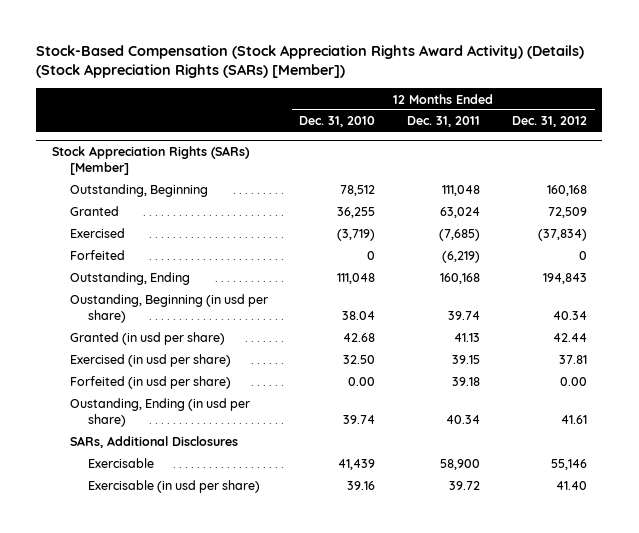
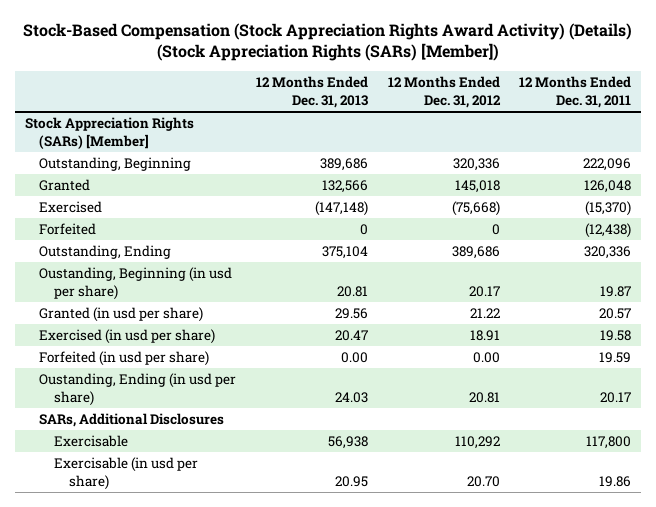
[299,116,376,128] Dec. 31, 2010 -> none
none -> [256,76,369,108] 12 Months Ended Dec. 31, 2013
[442,185,481,197] 111,048 -> [583,158,632,172] 222,096
[546,185,587,197] 160,168 -> [452,158,500,172] 320,336
[440,207,481,219] 63,024 -> [584,180,632,194] 126,048
[547,207,587,219] 72,509 -> [454,180,500,194] 145,018
[439,229,481,242] (7,685) -> [585,201,632,217] (15,370)
[537,229,587,242] (37,834) -> [451,201,500,217] (75,668)
[442,251,481,264] (6,219) -> [585,223,632,239] (12,438)
[440,273,481,285] 160,168 -> [584,246,632,260] 320,336
[542,273,587,285] 194,843 -> [451,246,500,260] 389,686
[448,311,481,321] 39.74 -> [600,285,632,297] 19.87
[552,311,587,321] 40.34 -> [468,285,500,297] 20.17
[454,333,481,343] 41.13 -> [599,308,632,320] 20.57
[552,333,587,343] 42.44 -> [469,308,500,319] 21.22
[452,355,481,365] 39.15 -> [600,330,632,342] 19.58
[558,355,587,365] 37.81 -> [469,330,500,342] 18.91
[452,377,481,387] 39.18 -> [599,352,632,364] 19.59
[446,415,481,425] 40.34 -> [600,391,632,403] 20.17
[560,415,587,425] 41.61 -> [468,391,500,403] 20.81
[440,459,481,471] 58,900 -> [586,436,632,450] 117,800
[550,459,587,471] 55,146 -> [454,436,500,450] 110,292
[449,481,481,491] 39.72 -> [599,475,632,487] 19.86
[555,481,587,491] 41.40 -> [466,475,500,487] 20.70

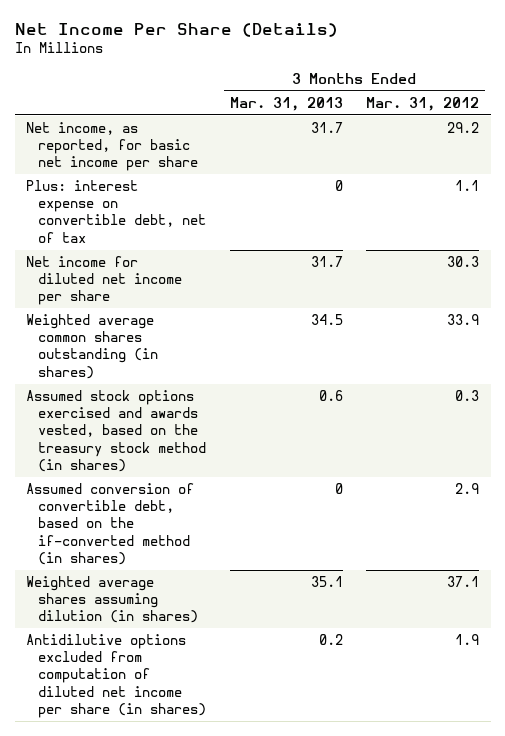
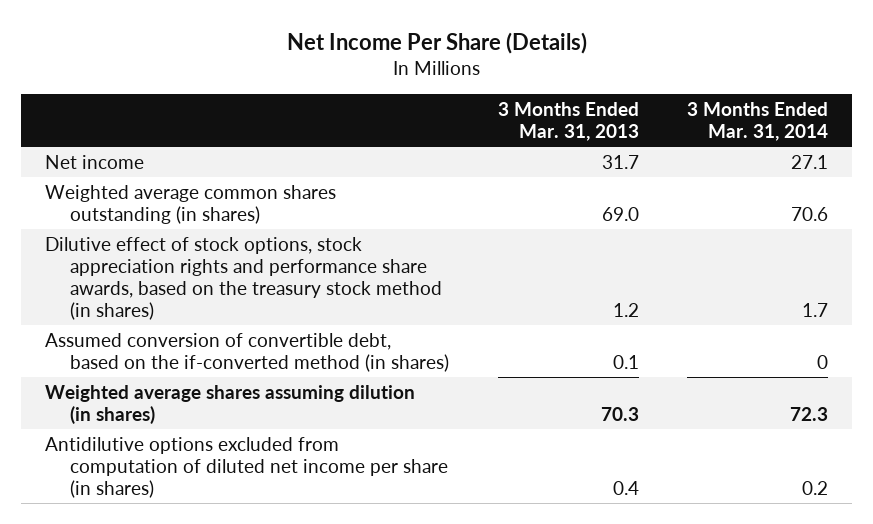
[365,96,479,111] Mar. 31, 2012 -> none
none -> [687,101,829,141] 3 Months Ended Mar. 31, 2014
[26,180,207,243] Plus: interest expense on convertible debt, net of tax -> none
[26,256,183,306] Net income for diluted net income per share -> none
[26,122,199,172] Net income, as reported, for basic net income per share -> [45,154,145,169] Net income
[310,314,343,326] 34.5 -> [601,206,639,221] 69.0
[26,390,207,472] Assumed stock options exercised and awards vested, based on the treasury stock method (in shares) -> [45,236,443,321] Dilutive effect of stock options, stock appreciation rights and performance share awards, based on the treasury stock method (in shares)
[318,390,343,402] 0.6 -> [612,303,639,318] 1.2
[334,483,343,495] 0 -> [612,354,639,369] 0.1
[310,576,343,588] 35.1 -> [600,406,639,421] 70.3
[318,634,343,646] 0.2 -> [612,480,639,495] 0.4

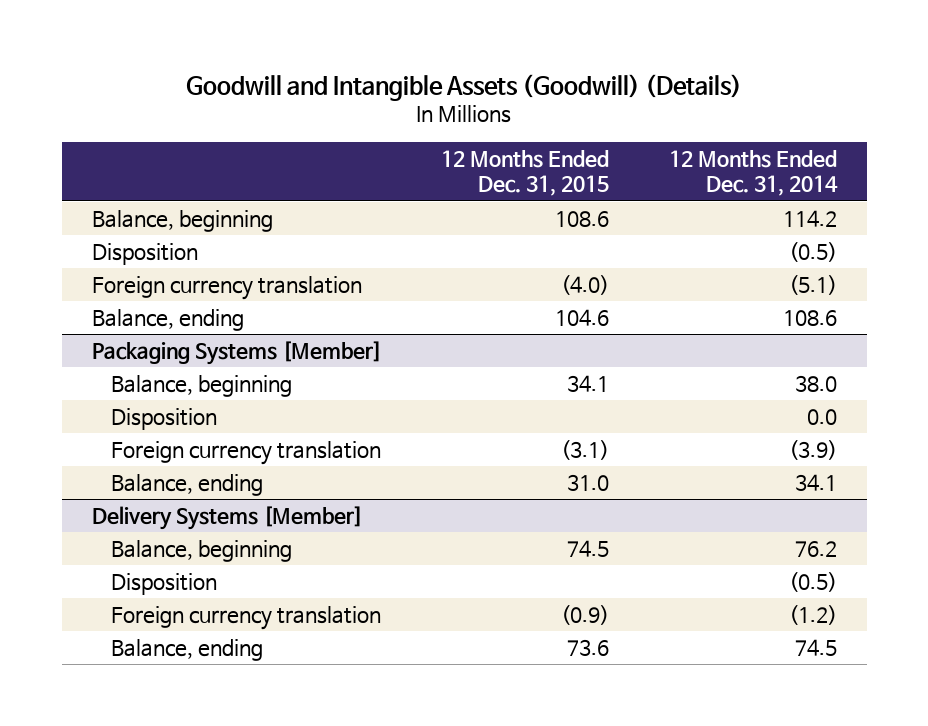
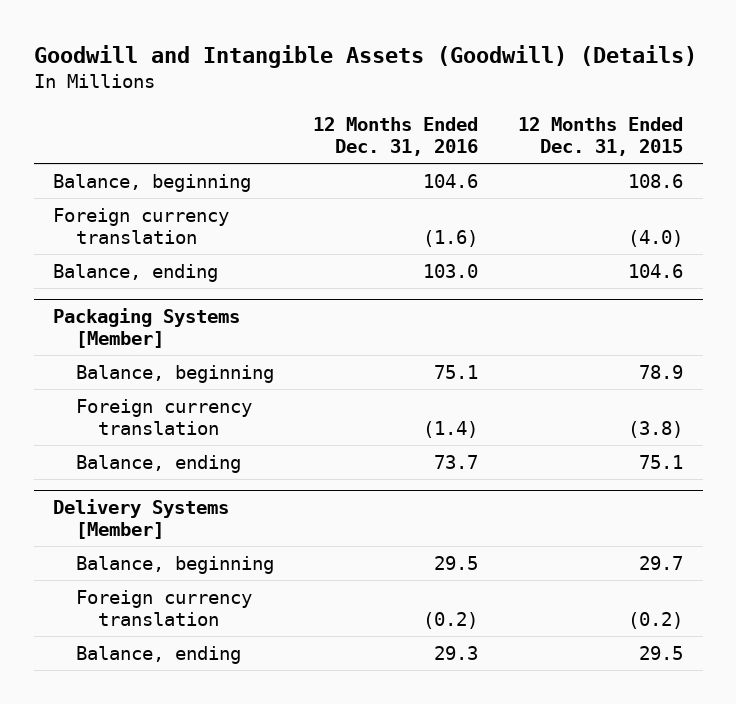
[668,149,838,197] 12 Months Ended Dec. 31, 2014 -> none
none -> [313,116,479,157] 12 Months Ended Dec. 31, 2016
[91,243,198,266] Disposition -> none
[111,408,218,431] Disposition -> none
[567,375,610,393] 34.1 -> [639,364,684,379] 78.9
[561,440,610,461] (3.1) -> [628,420,684,438] (3.8)
[567,474,610,492] 31.0 -> [639,454,684,469] 75.1
[111,573,218,596] Disposition -> none
[567,540,610,558] 74.5 -> [639,555,684,570] 29.7
[561,605,610,626] (0.9) -> [628,611,684,629] (0.2)
[567,639,610,657] 73.6 -> [639,645,684,660] 29.5

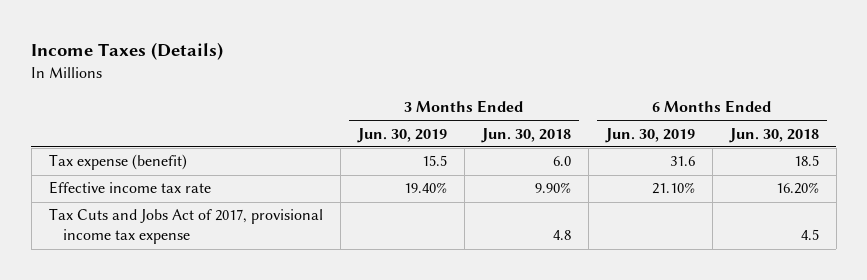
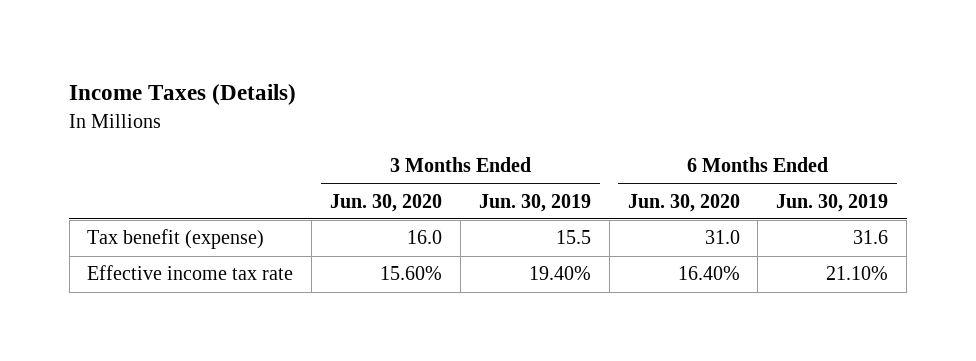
[480,127,571,143] Jun. 30, 2018 -> none
[728,127,819,143] Jun. 30, 2018 -> none
none -> [330,193,443,212] Jun. 30, 2020
none -> [627,193,740,212] Jun. 30, 2020
[48,154,187,171] Tax expense (benefit) -> [87,229,265,250] Tax benefit (expense)
[48,208,323,245] Tax Cuts and Jobs Act of 2017, provisional income tax expense -> none

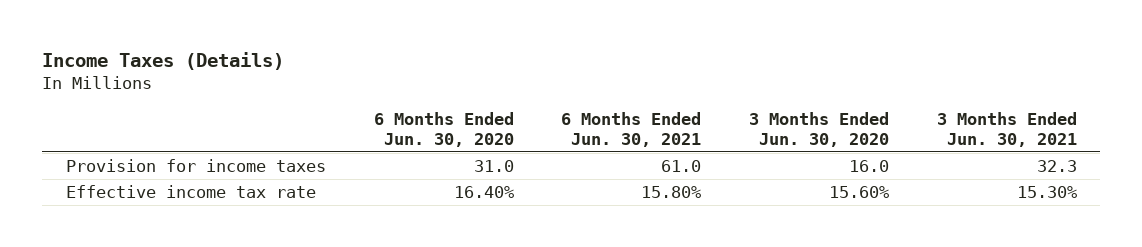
[478,193,591,212] Jun. 30, 2019 -> none
[776,193,889,212] Jun. 30, 2019 -> none
none -> [561,111,702,147] 6 Months Ended Jun. 30, 2021
none -> [936,111,1077,147] 3 Months Ended Jun. 30, 2021
[87,229,265,250] Tax benefit (expense) -> [65,158,326,172] Provision for income taxes

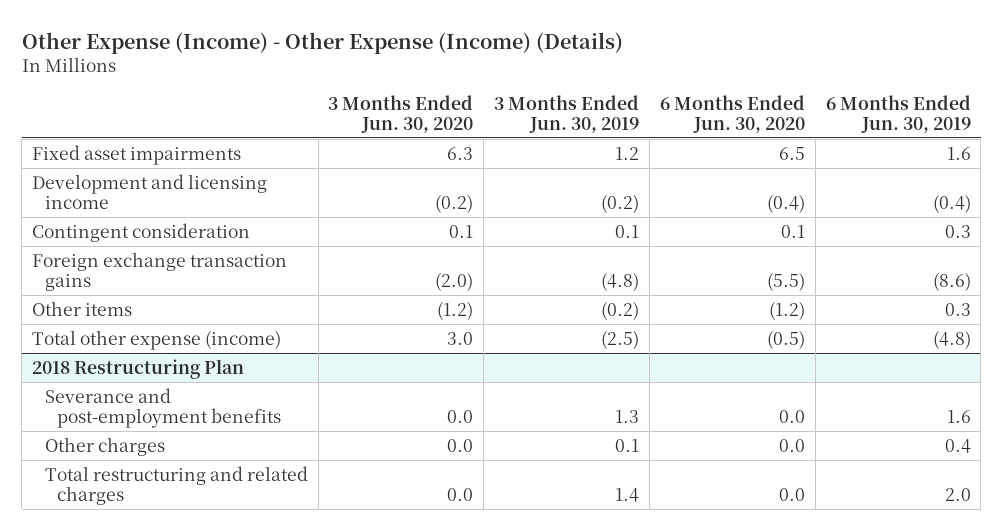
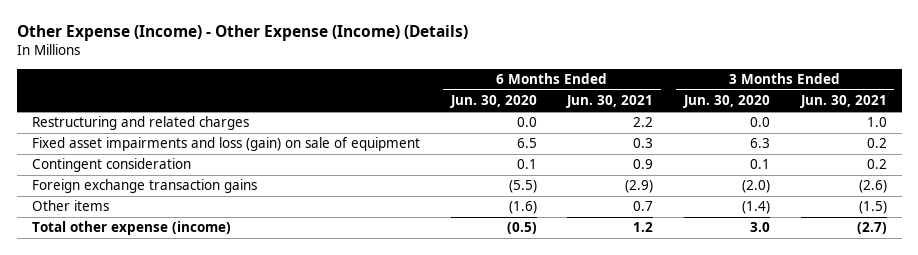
[494,94,640,134] 3 Months Ended Jun. 30, 2019 -> none
[825,94,971,134] 6 Months Ended Jun. 30, 2019 -> none
none -> [566,95,654,109] Jun. 30, 2021
none -> [799,95,887,109] Jun. 30, 2021
[32,173,268,209] Development and licensing income -> none
none -> [31,116,249,131] Restructuring and related charges
[32,144,242,165] Fixed asset impairments -> [31,137,420,152] Fixed asset impairments and loss (gain) on sale of equipment
[437,300,474,320] (1.2) -> [741,201,770,215] (1.4)
[768,300,805,320] (1.2) -> [508,201,537,215] (1.6)
[32,358,245,379] 2018 Restructuring Plan -> none
[44,387,282,428] Severance and post-employment benefits -> none
[44,436,165,456] Other charges -> none
[44,465,308,505] Total restructuring and related charges -> none

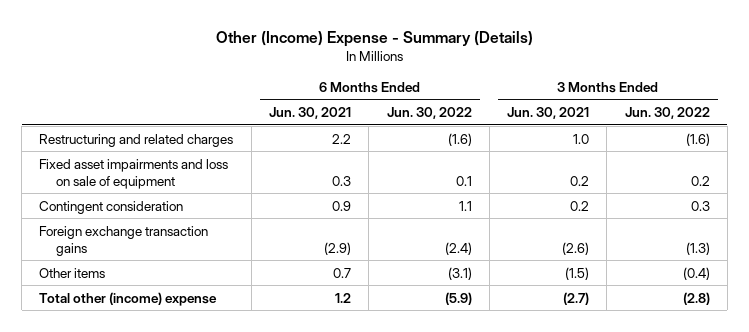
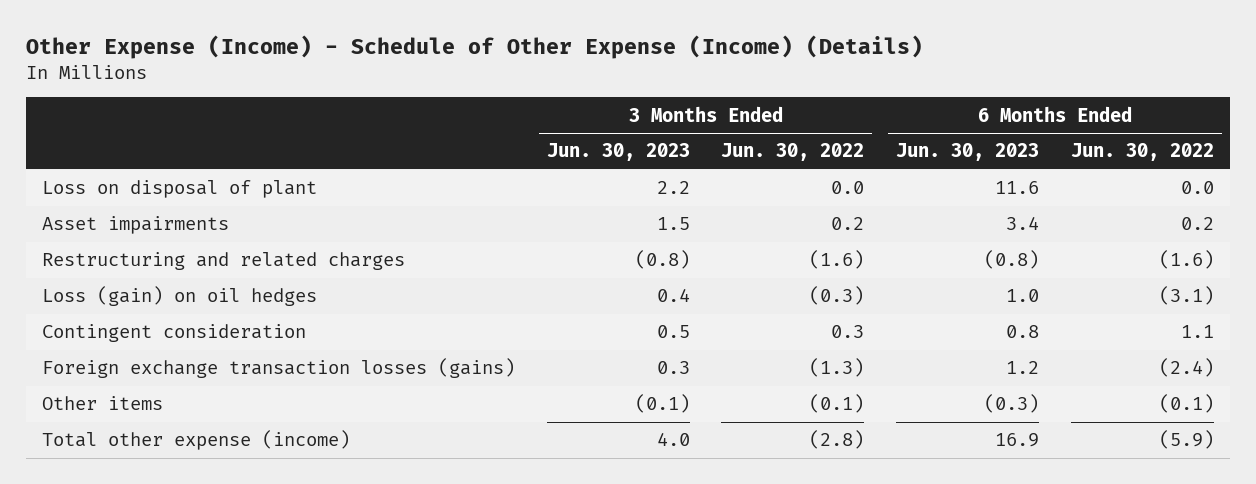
[215,30,533,47] Other (Income) Expense - Summary (Details) -> [26,35,924,60] Other Expense (Income) - Schedule of Other Expense (Income) (Details)
[269,107,352,120] Jun. 30, 2021 -> none
[507,107,590,120] Jun. 30, 2021 -> none
none -> [546,143,690,162] Jun. 30, 2023
none -> [896,143,1040,162] Jun. 30, 2023
none -> [41,180,317,199] Loss on disposal of plant
none -> [41,216,229,235] Asset impairments
[39,158,229,189] Fixed asset impairments and loss on sale of equipment -> none
none -> [41,286,317,307] Loss (gain) on oil hedges
[39,225,209,256] Foreign exchange transaction gains -> [41,358,515,379] Foreign exchange transaction losses (gains)
[447,266,472,280] (3.1) -> [1158,394,1214,414] (0.1)
[682,266,710,280] (0.4) -> [809,394,865,414] (0.1)
[39,291,218,306] Total other (income) expense -> [41,430,350,451] Total other expense (income)

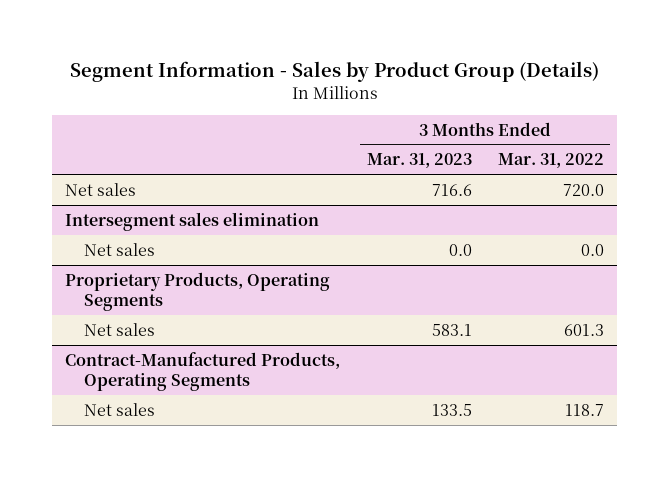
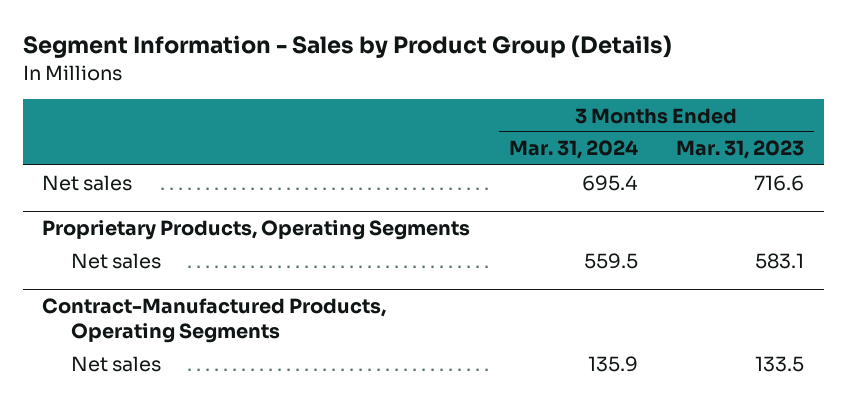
[497,153,604,169] Mar. 31, 2022 -> none
none -> [508,140,638,160] Mar. 31, 2024
[65,211,320,231] Intersegment sales elimination -> none
[83,242,155,256] Net sales -> none

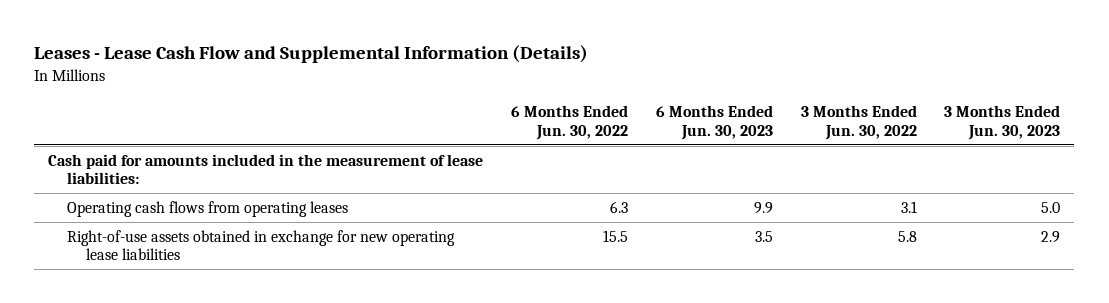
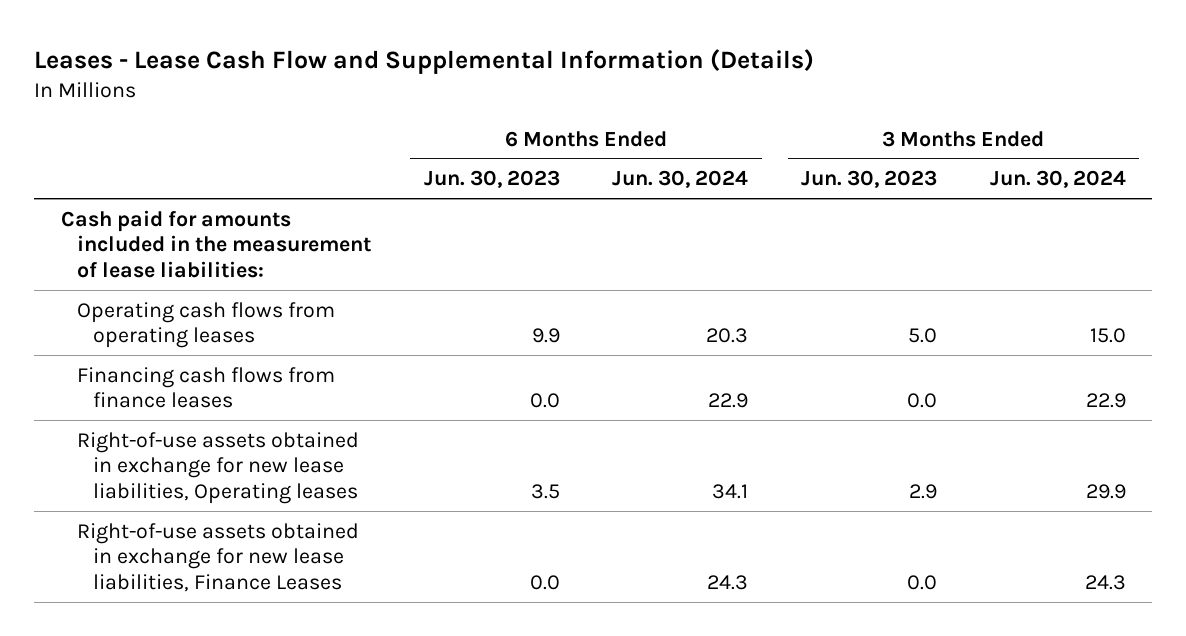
[511,105,629,140] 6 Months Ended Jun. 30, 2022 -> none
[800,105,917,140] 3 Months Ended Jun. 30, 2022 -> none
none -> [612,170,749,189] Jun. 30, 2024
none -> [989,170,1126,189] Jun. 30, 2024
none -> [76,366,335,409] Financing cash flows from finance leases
[67,229,456,261] Right-of-use assets obtained in exchange for new operating lease liabilities -> [76,431,359,504] Right-of-use assets obtained in exchange for new lease liabilities, Operating leases
none -> [76,522,359,592] Right-of-use assets obtained in exchange for new lease liabilities, Finance Leases

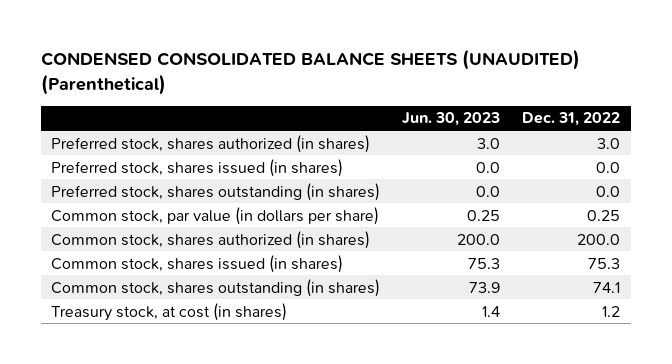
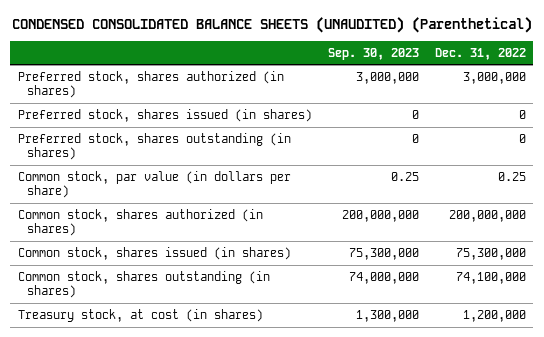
[402,112,501,127] Jun. 30, 2023 -> none
none -> [327,47,419,60] Sep. 30, 2023
[597,137,621,149] 3.0 -> [462,71,526,84] 3,000,000
[596,161,621,173] 0.0 -> [518,109,526,119] 0
[596,185,621,197] 0.0 -> [518,133,526,143] 0
[577,233,621,245] 200.0 -> [448,209,526,222] 200,000,000
[588,257,621,269] 75.3 -> [455,247,526,260] 75,300,000
[593,281,621,293] 74.1 -> [455,271,526,284] 74,100,000
[602,305,621,317] 1.2 -> [462,309,526,322] 1,200,000

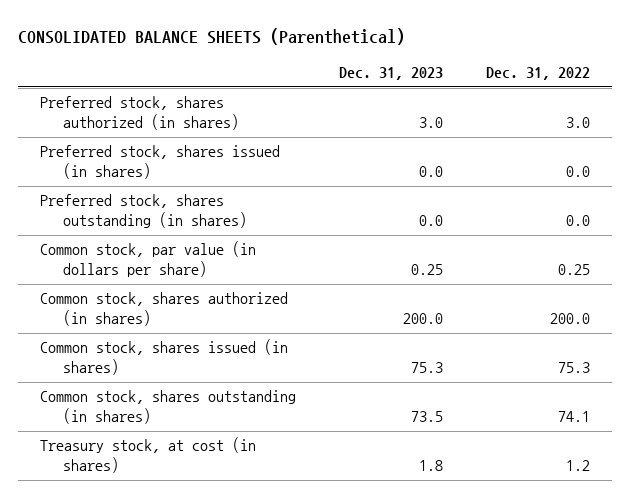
[11,16,532,33] CONDENSED CONSOLIDATED BALANCE SHEETS (UNAUDITED) (Parenthetical) -> [18,28,406,46] CONSOLIDATED BALANCE SHEETS (Parenthetical)
[327,47,419,60] Sep. 30, 2023 -> none
none -> [339,67,444,81] Dec. 31, 2023
[462,71,526,84] 3,000,000 -> [566,117,591,129] 3.0
[518,109,526,119] 0 -> [566,166,591,178] 0.0
[518,133,526,143] 0 -> [566,215,591,227] 0.0
[448,209,526,222] 200,000,000 -> [550,313,591,325] 200.0
[455,247,526,260] 75,300,000 -> [558,362,591,374] 75.3
[455,271,526,284] 74,100,000 -> [558,411,591,423] 74.1
[462,309,526,322] 1,200,000 -> [566,460,591,472] 1.2

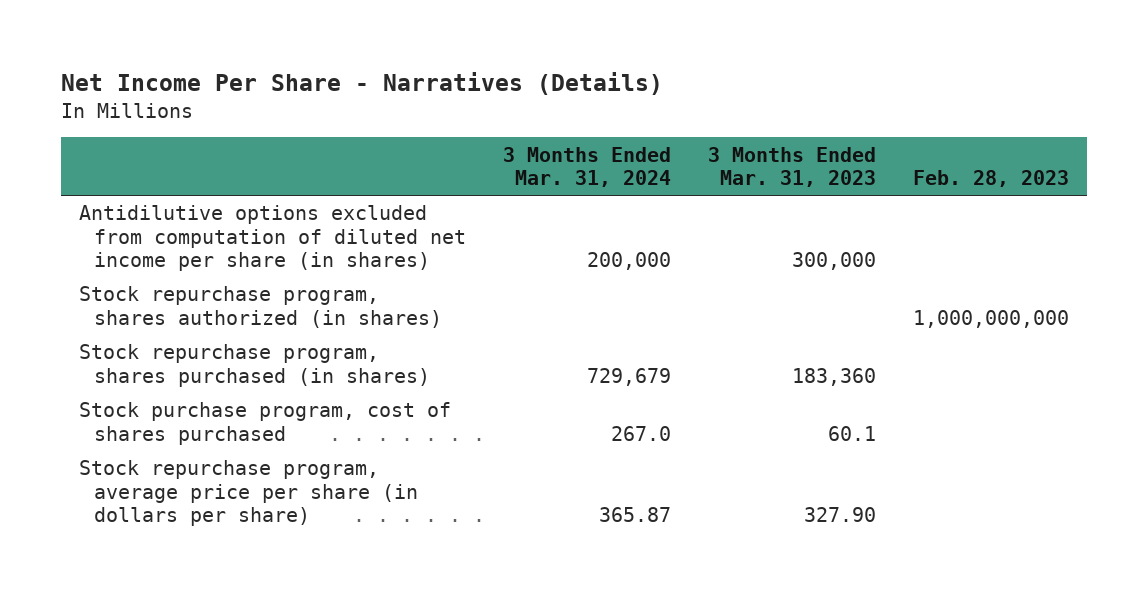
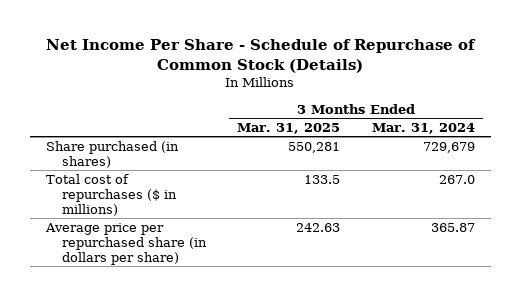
[60,72,663,96] Net Income Per Share - Narratives (Details) -> [46,38,477,73] Net Income Per Share - Schedule of Repurchase of Common Stock (Details)
[707,146,876,188] 3 Months Ended Mar. 31, 2023 -> none
[912,170,1069,188] Feb. 28, 2023 -> none
none -> [237,122,341,134] Mar. 31, 2025
[78,205,467,272] Antidilutive options excluded from computation of diluted net income per share (in shares) -> none
[78,286,443,328] Stock repurchase program, shares authorized (in shares) -> none
[78,344,431,387] Stock repurchase program, shares purchased (in shares) -> [45,140,179,168] Share purchased (in shares)
[78,402,451,445] Stock purchase program, cost of shares purchased -> [45,173,177,216] Total cost of repurchases ($ in millions)
[78,460,419,527] Stock repurchase program, average price per share (in dollars per share) -> [44,222,207,265] Average price per repurchased share (in dollars per share)

